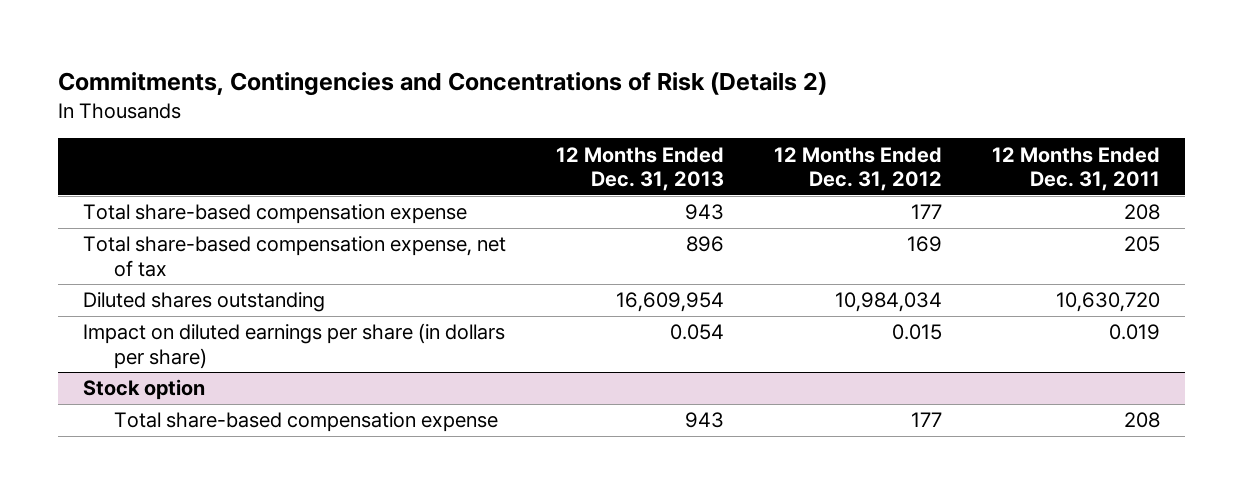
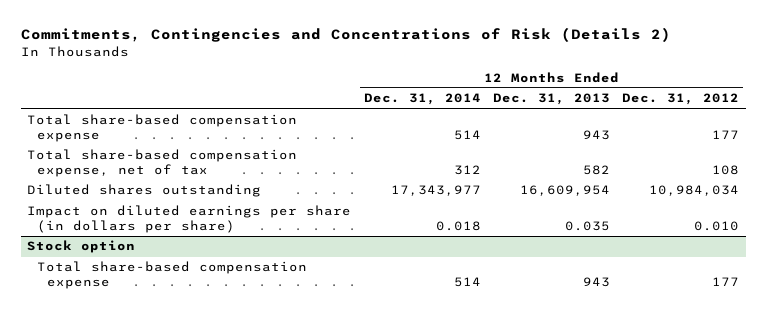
[992,146,1161,192] 12 Months Ended Dec. 31, 2011 -> none
none -> [363,93,481,106] Dec. 31, 2014
[685,236,724,253] 896 -> [583,164,611,175] 582
[906,236,942,253] 169 -> [712,164,740,175] 108
[669,324,724,341] 0.054 -> [565,220,611,231] 0.035
[891,324,942,341] 0.015 -> [694,220,740,231] 0.010

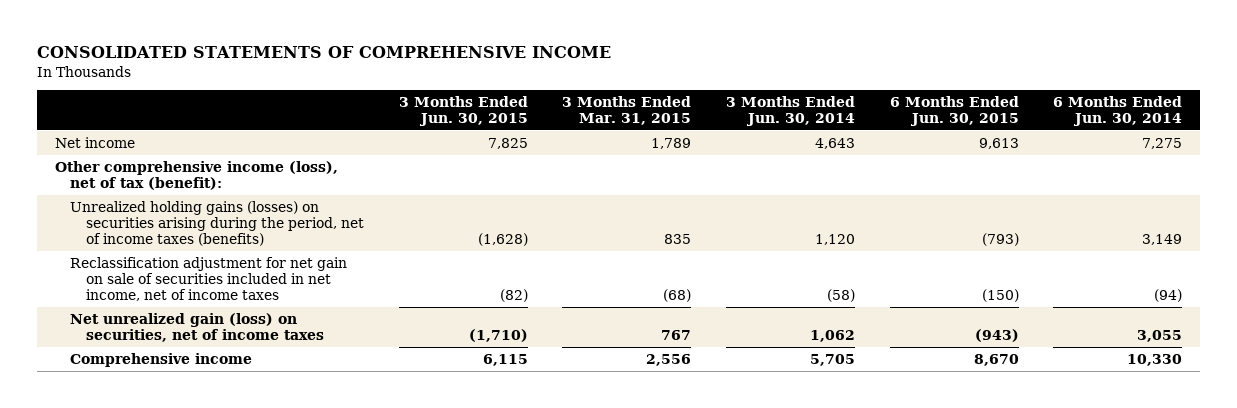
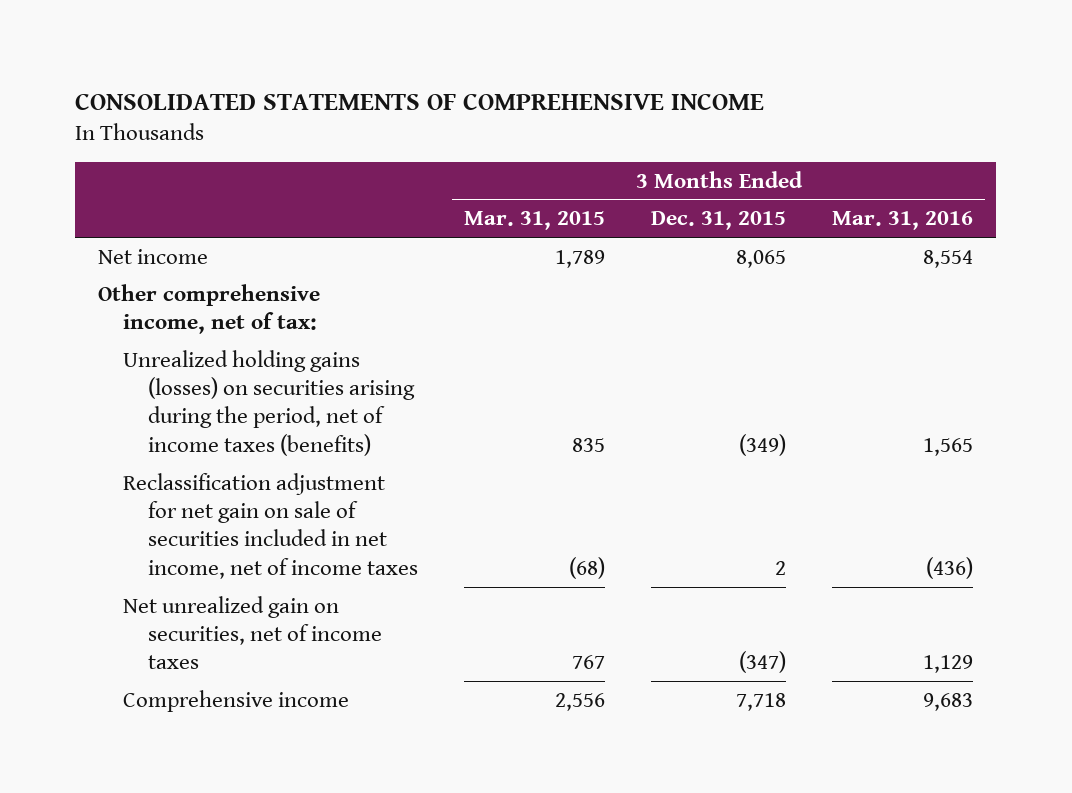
[398,95,528,127] 3 Months Ended Jun. 30, 2015 -> none
[725,95,855,127] 3 Months Ended Jun. 30, 2014 -> none
[889,95,1019,127] 6 Months Ended Jun. 30, 2015 -> none
[1053,95,1183,127] 6 Months Ended Jun. 30, 2014 -> none
none -> [651,211,787,231] Dec. 31, 2015
none -> [832,211,974,231] Mar. 31, 2016
[54,160,338,190] Other comprehensive income (loss), net of tax (benefit): -> [98,283,321,334] Other comprehensive income, net of tax:
[70,312,324,342] Net unrealized gain (loss) on securities, net of income taxes -> [123,595,382,670] Net unrealized gain on securities, net of income taxes

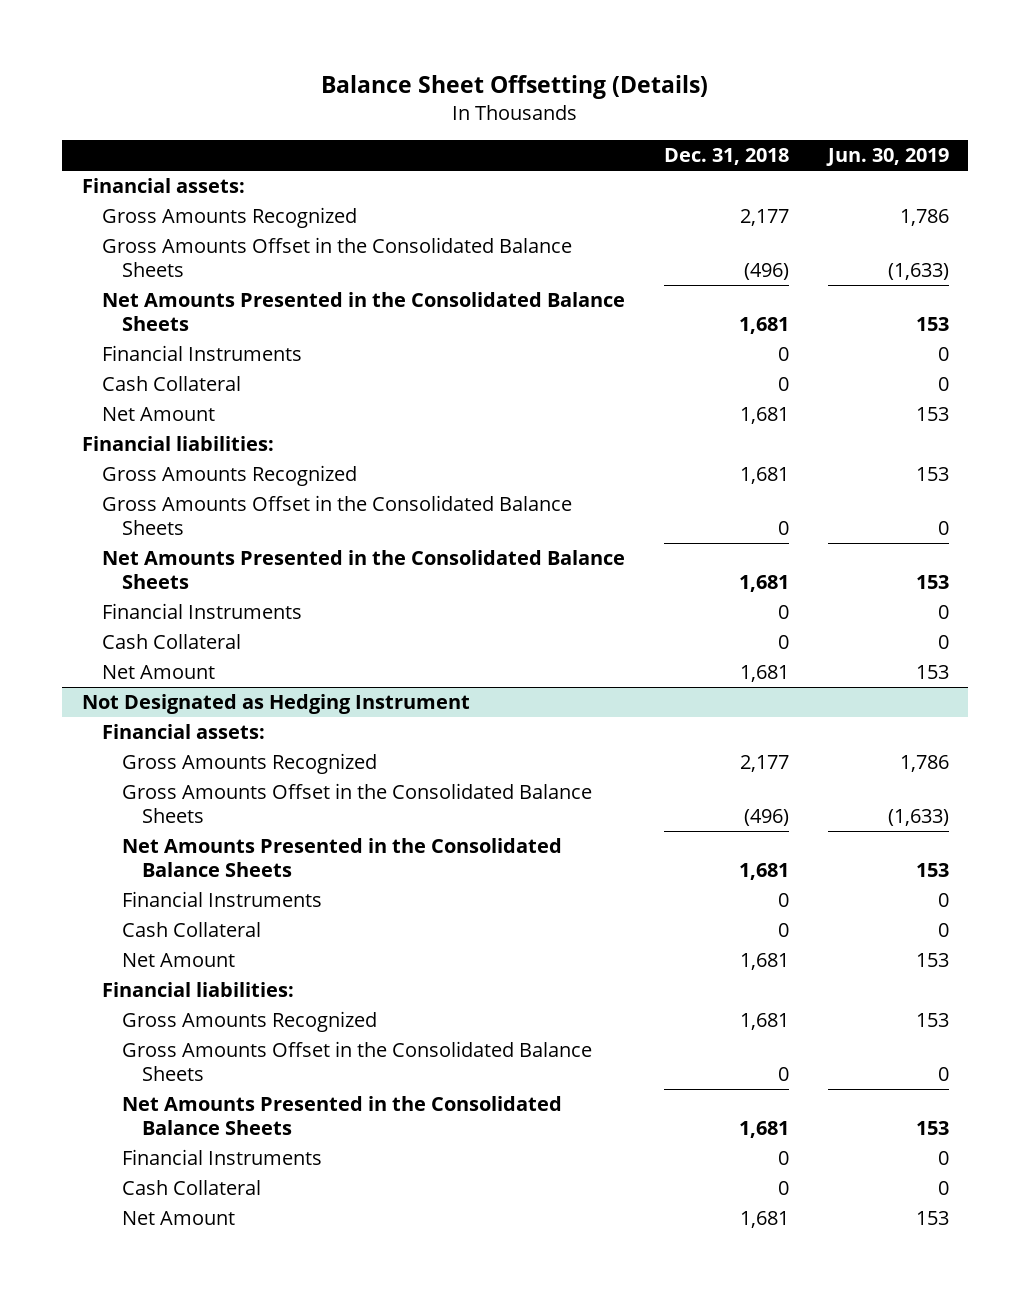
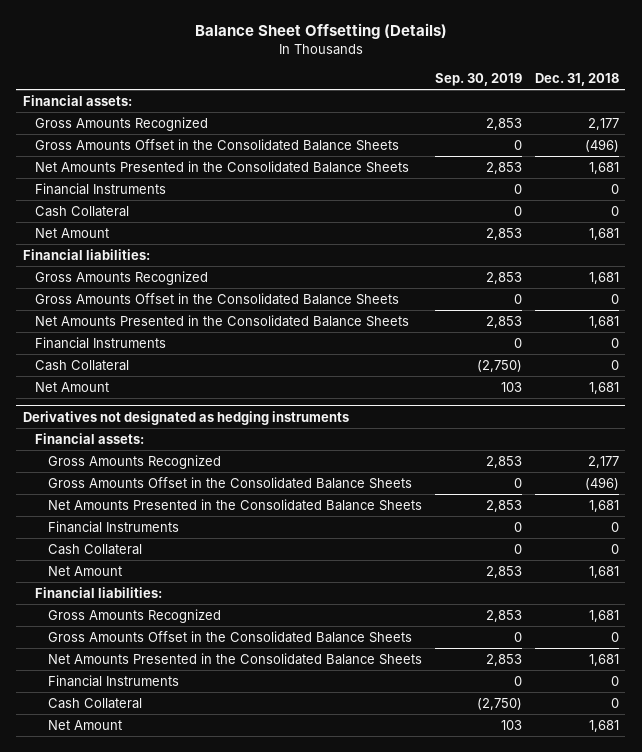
[825,147,949,166] Jun. 30, 2019 -> none
none -> [434,73,522,87] Sep. 30, 2019
[81,694,470,715] Not Designated as Hedging Instrument -> [22,410,349,425] Derivatives not designated as hedging instruments

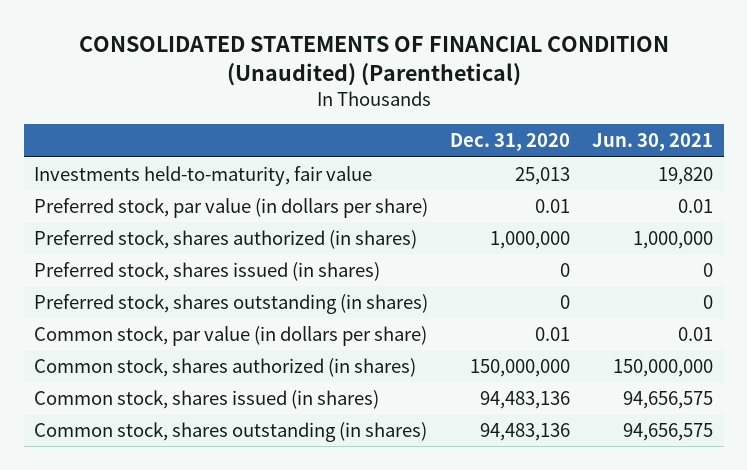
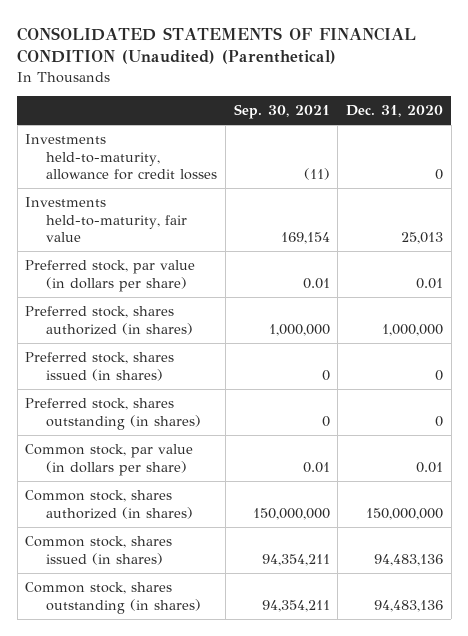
[591,133,713,152] Jun. 30, 2021 -> none
none -> [233,104,330,120] Sep. 30, 2021
none -> [25,134,218,181] Investments held-to-maturity, allowance for credit losses

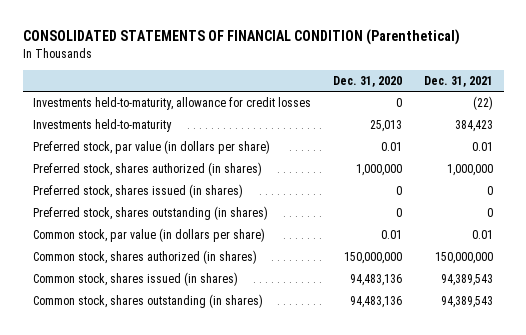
[17,26,417,65] CONSOLIDATED STATEMENTS OF FINANCIAL CONDITION (Unaudited) (Parenthetical) -> [22,29,460,46] CONSOLIDATED STATEMENTS OF FINANCIAL CONDITION (Parenthetical)
[233,104,330,120] Sep. 30, 2021 -> none
none -> [423,75,493,87] Dec. 31, 2021
[25,197,188,243] Investments held-to-maturity, fair value -> [33,119,173,133] Investments held-to-maturity

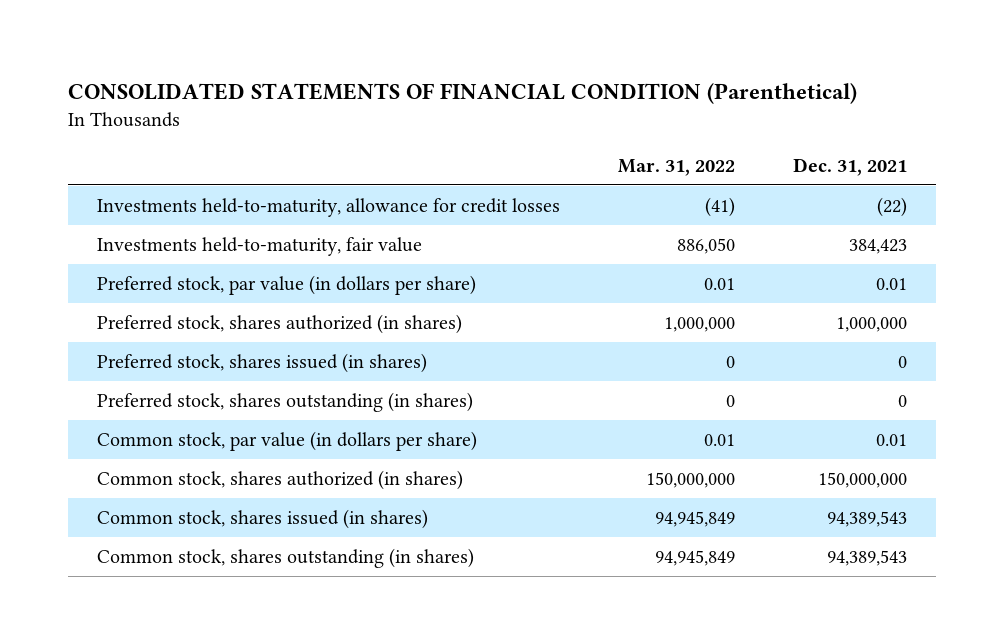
[333,75,403,87] Dec. 31, 2020 -> none
none -> [618,158,736,176] Mar. 31, 2022
[33,119,173,133] Investments held-to-maturity -> [97,237,423,257] Investments held-to-maturity, fair value

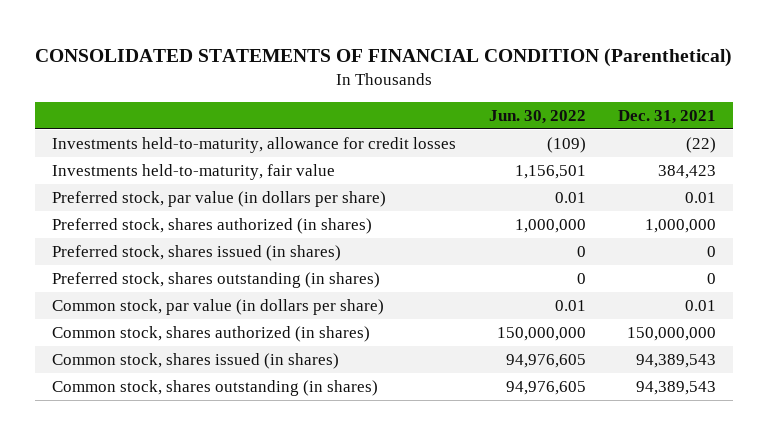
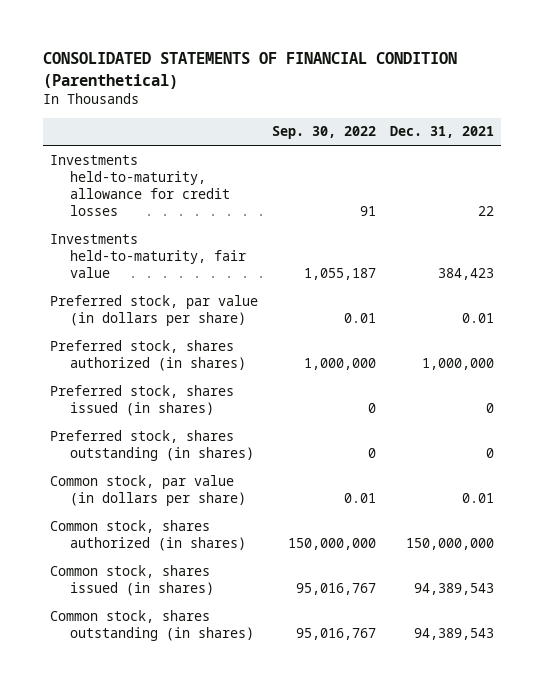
[488,109,586,124] Jun. 30, 2022 -> none
none -> [271,126,376,140] Sep. 30, 2022
[686,137,717,154] (22) -> [477,206,494,217] 22

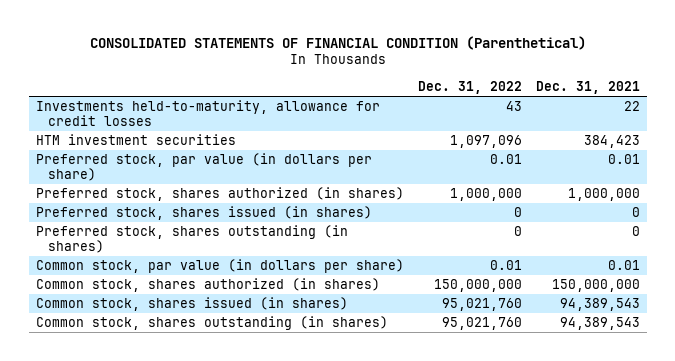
[271,126,376,140] Sep. 30, 2022 -> none
none -> [417,80,522,94] Dec. 31, 2022
[50,233,247,278] Investments held-to-maturity, fair value -> [35,134,236,146] HTM investment securities

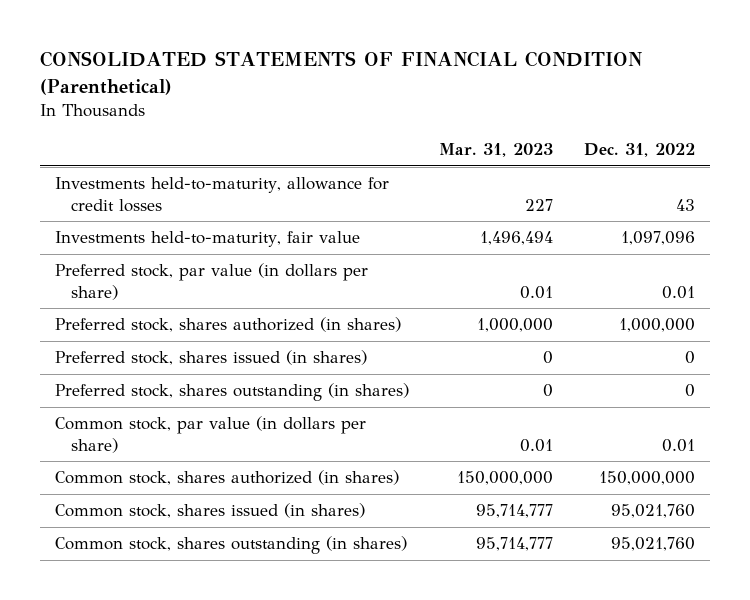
[535,80,640,94] Dec. 31, 2021 -> none
none -> [439,143,554,158] Mar. 31, 2023
[35,134,236,146] HTM investment securities -> [54,231,360,248] Investments held-to-maturity, fair value

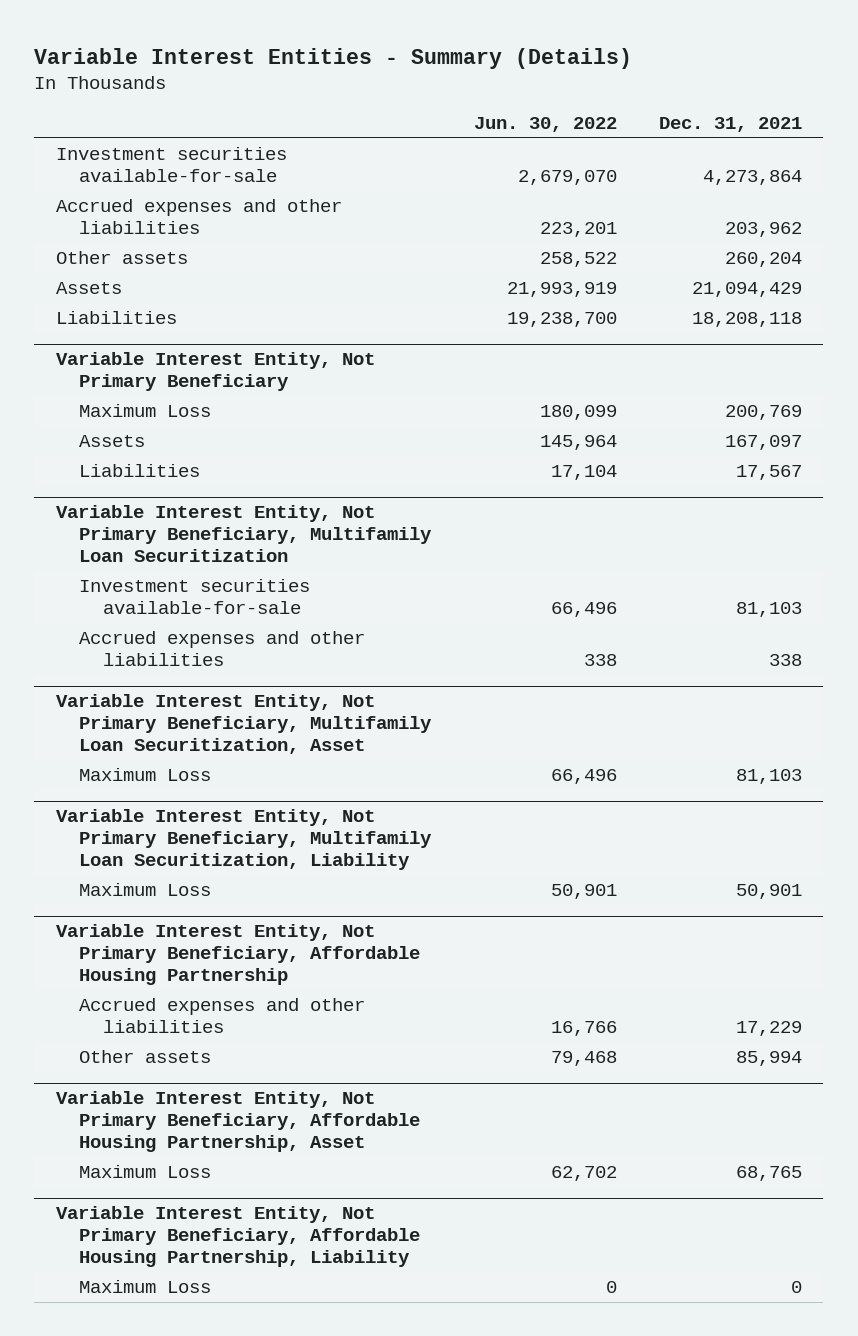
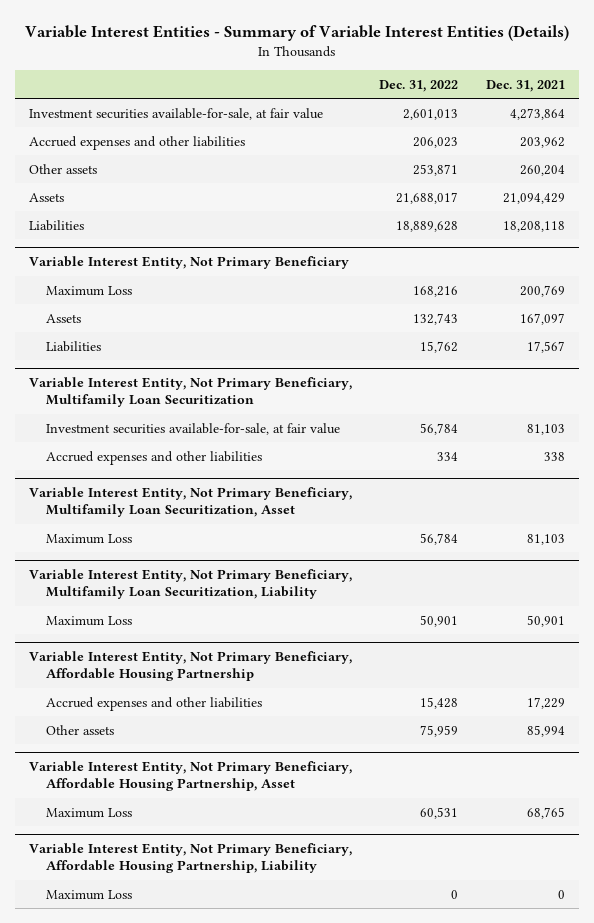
[34,47,633,69] Variable Interest Entities - Summary (Details) -> [24,24,569,41] Variable Interest Entities - Summary of Variable Interest Entities (Details)
[473,116,617,132] Jun. 30, 2022 -> none
none -> [379,79,459,92] Dec. 31, 2022
[55,147,287,183] Investment securities available-for-sale -> [28,107,323,120] Investment securities available-for-sale, at fair value
[79,579,311,615] Investment securities available-for-sale -> [46,422,341,435] Investment securities available-for-sale, at fair value

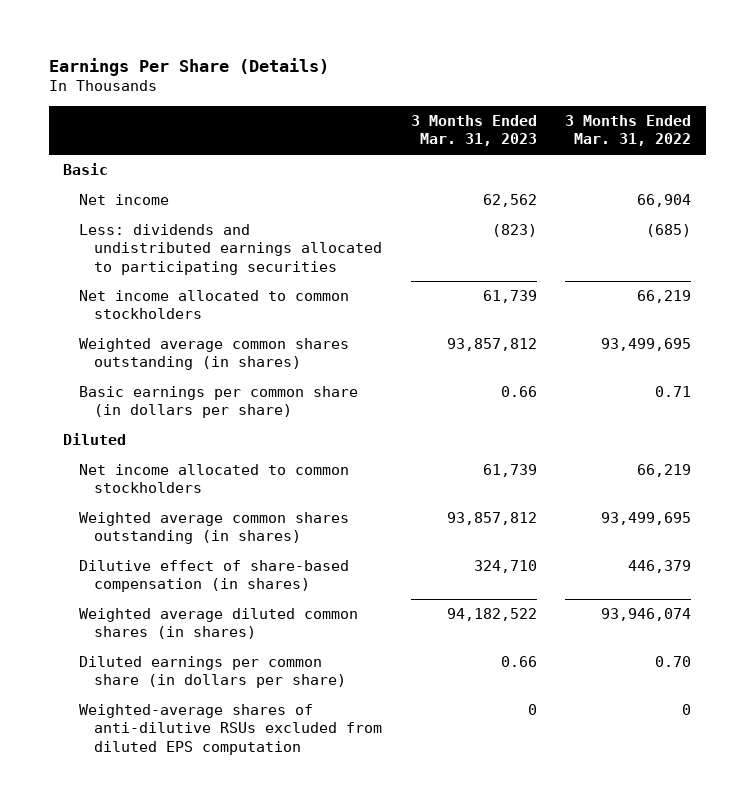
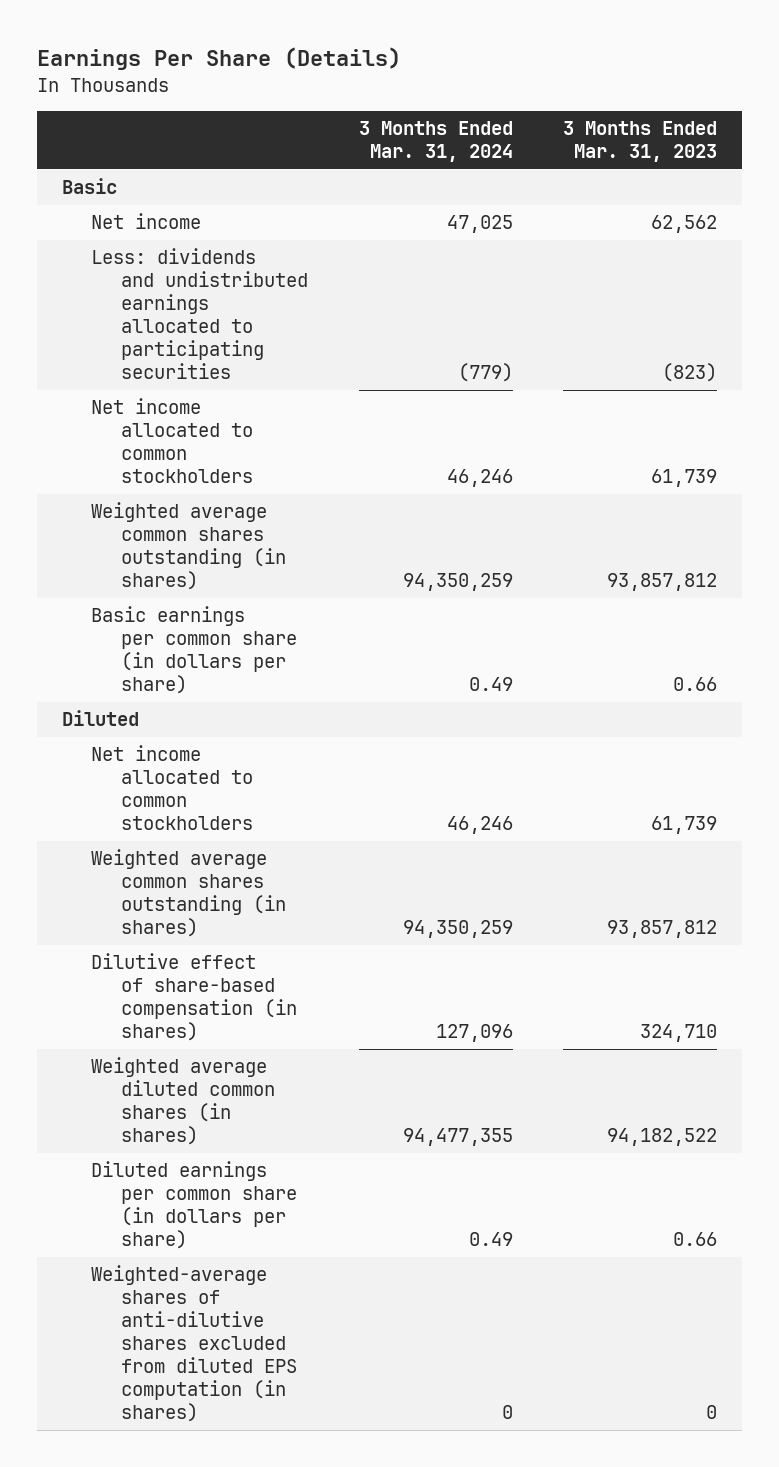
[565,115,692,147] 3 Months Ended Mar. 31, 2022 -> none
none -> [358,121,513,163] 3 Months Ended Mar. 31, 2024
[78,704,382,755] Weighted-average shares of anti-dilutive RSUs excluded from diluted EPS computation -> [91,1265,298,1423] Weighted-average shares of anti-dilutive shares excluded from diluted EPS computation (in shares)

